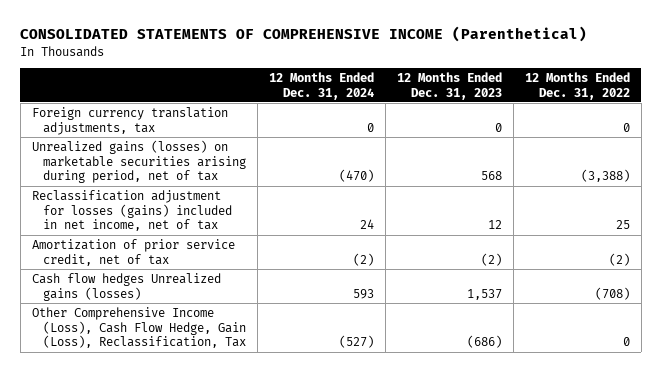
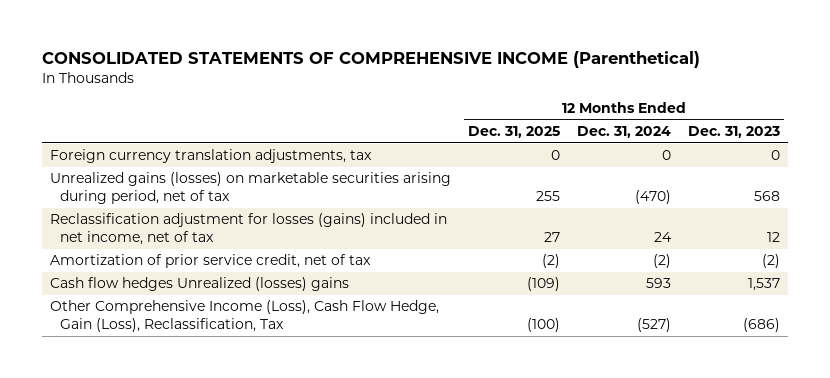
[524,71,630,100] 12 Months Ended Dec. 31, 2022 -> none
none -> [467,126,560,139] Dec. 31, 2025
[31,272,221,301] Cash flow hedges Unrealized gains (losses) -> [50,277,350,292] Cash flow hedges Unrealized (losses) gains

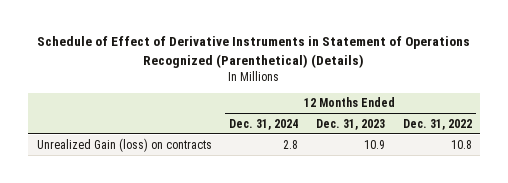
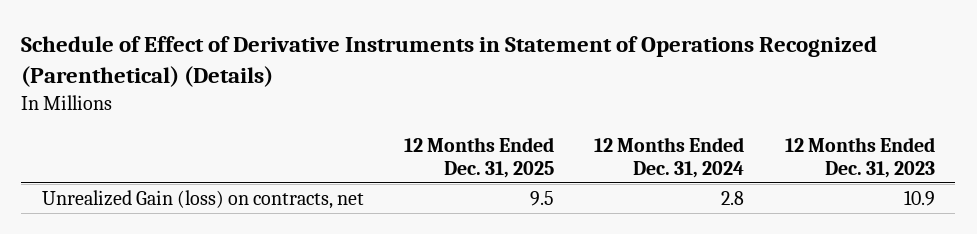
[402,118,472,130] Dec. 31, 2022 -> none
none -> [404,136,555,179] 12 Months Ended Dec. 31, 2025
[36,138,212,153] Unrealized Gain (loss) on contracts -> [41,190,364,210] Unrealized Gain (loss) on contracts, net

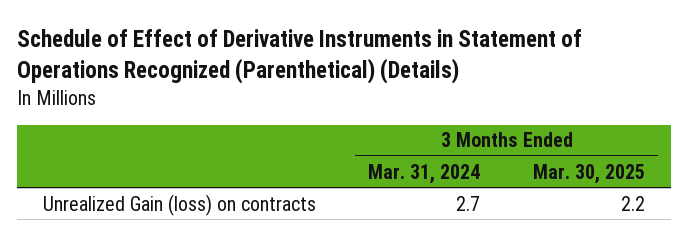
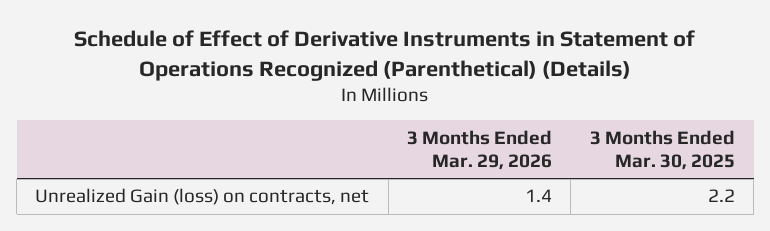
[368,163,481,184] Mar. 31, 2024 -> none
none -> [407,129,553,170] 3 Months Ended Mar. 29, 2026
[42,193,316,216] Unrealized Gain (loss) on contracts -> [35,188,370,206] Unrealized Gain (loss) on contracts, net

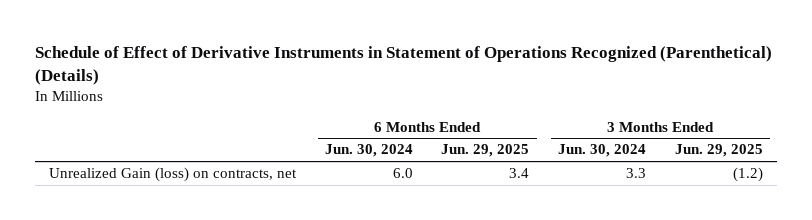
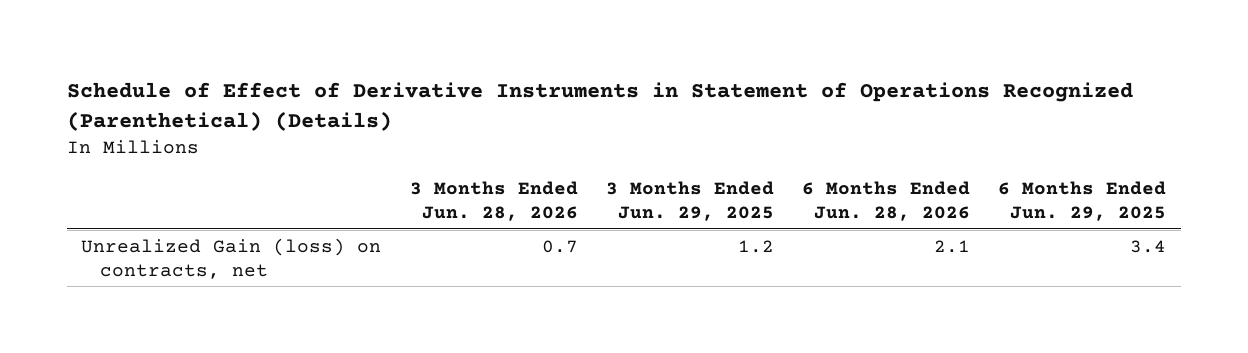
[324,144,413,158] Jun. 30, 2024 -> none
[558,144,647,158] Jun. 30, 2024 -> none
none -> [409,181,578,221] 3 Months Ended Jun. 28, 2026
none -> [802,181,971,221] 6 Months Ended Jun. 28, 2026
[732,167,763,183] (1.2) -> [737,239,774,253] 1.2

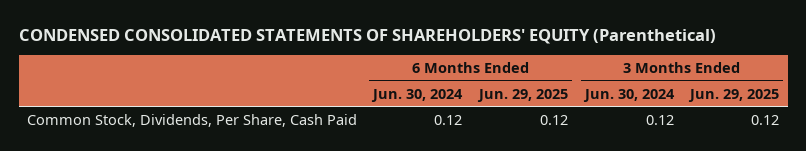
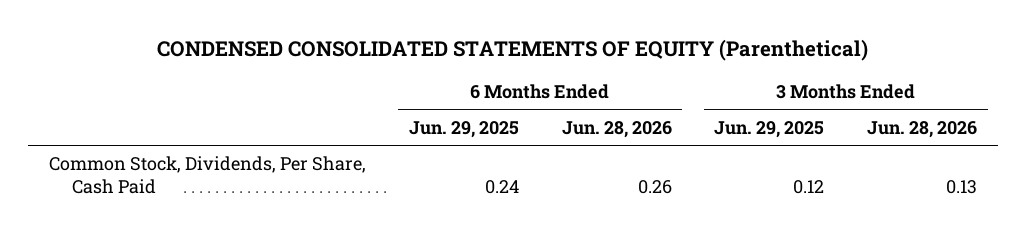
[18,28,716,44] CONDENSED CONSOLIDATED STATEMENTS OF SHAREHOLDERS' EQUITY (Parenthetical) -> [157,38,869,61] CONDENSED CONSOLIDATED STATEMENTS OF EQUITY (Parenthetical)
[371,88,464,102] Jun. 30, 2024 -> none
[582,88,675,102] Jun. 30, 2024 -> none
none -> [561,120,672,138] Jun. 28, 2026
none -> [867,120,978,138] Jun. 28, 2026
[540,114,569,125] 0.12 -> [484,180,519,195] 0.24

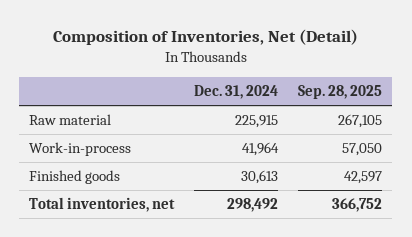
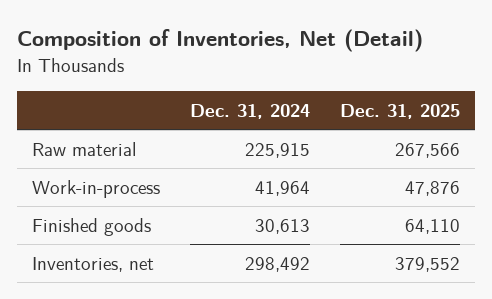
[298,84,383,99] Sep. 28, 2025 -> none
none -> [340,103,461,119] Dec. 31, 2025
[29,197,176,213] Total inventories, net -> [31,256,154,272] Inventories, net

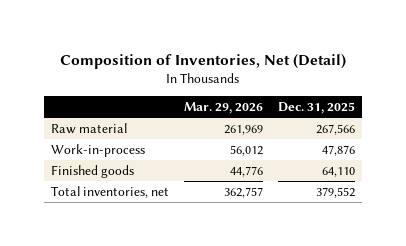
[190,103,311,119] Dec. 31, 2024 -> none
none -> [184,102,264,115] Mar. 29, 2026
[31,256,154,272] Inventories, net -> [51,185,170,198] Total inventories, net

